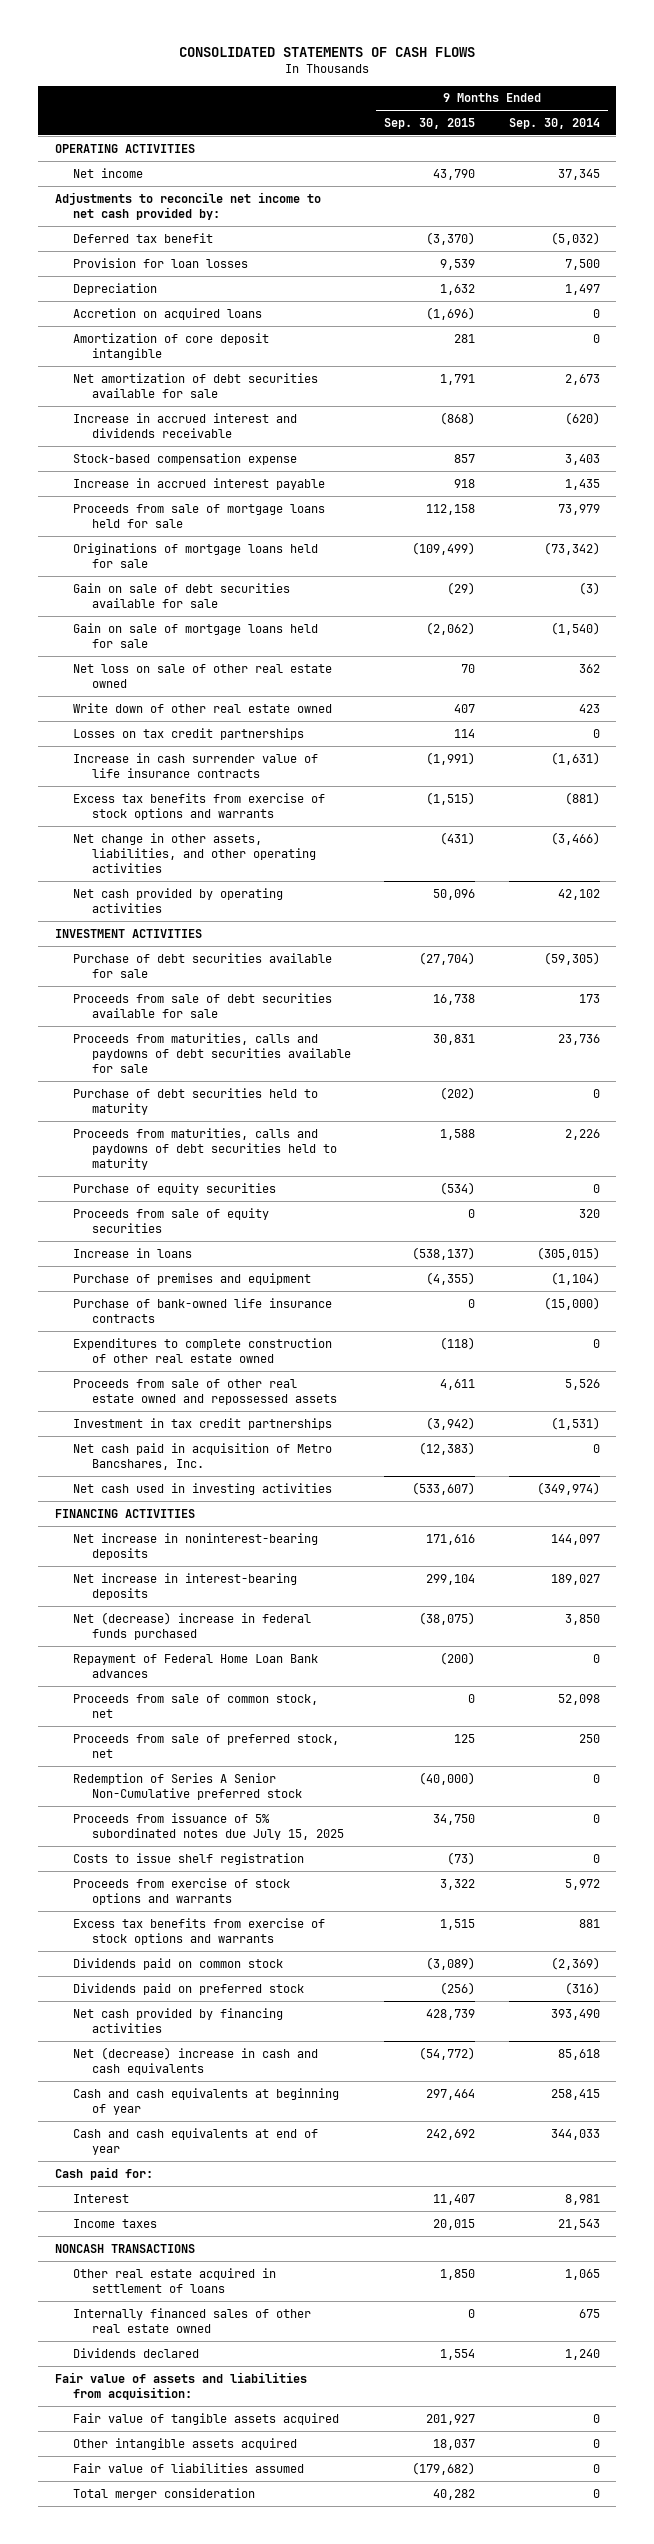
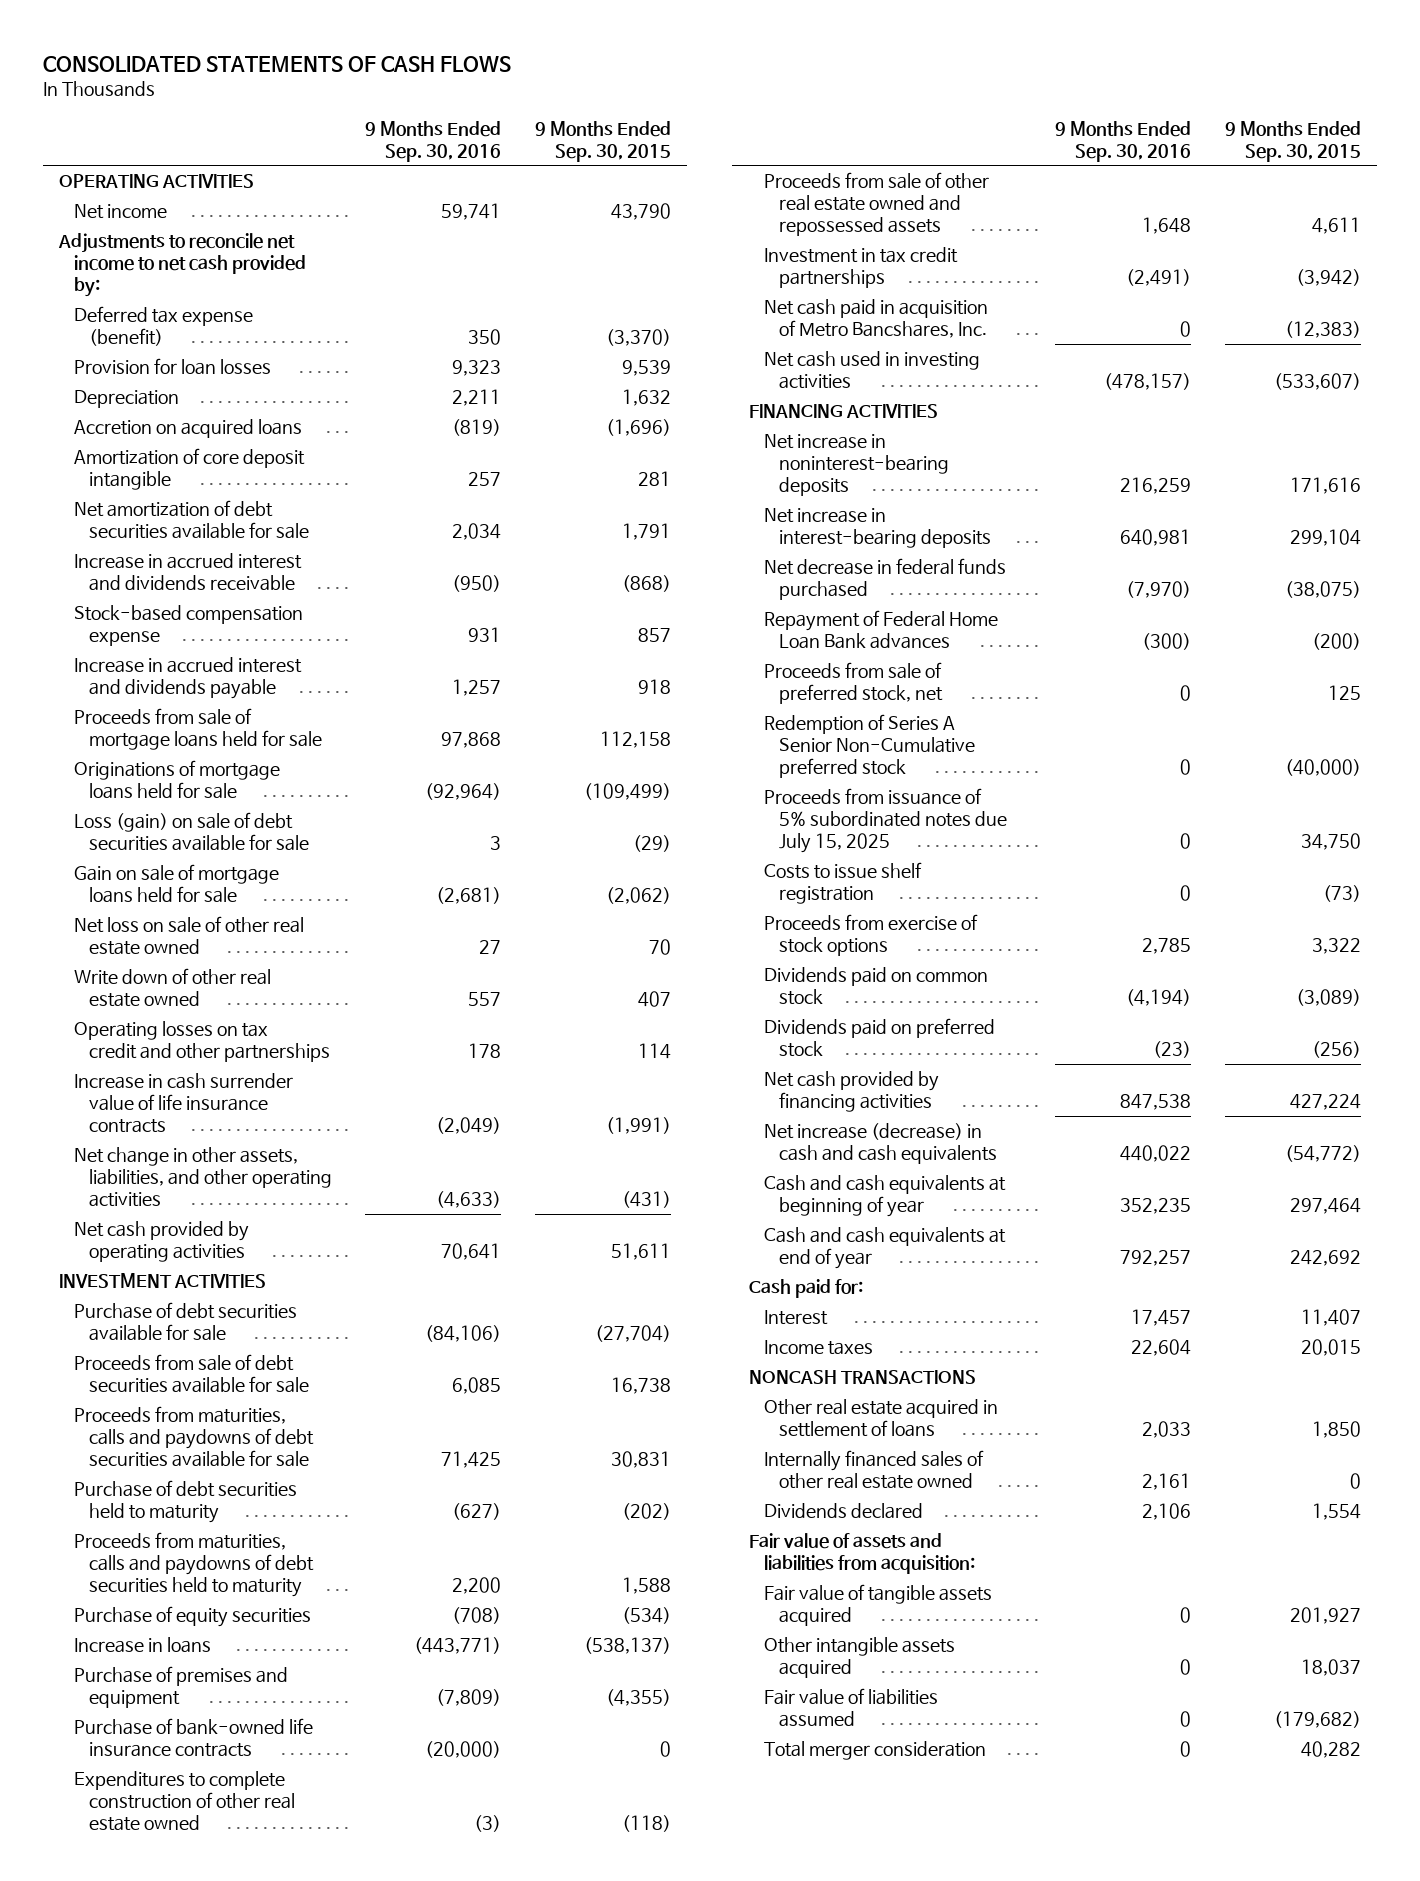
[508,118,600,130] Sep. 30, 2014 -> none
none -> [365,120,502,162] 9 Months Ended Sep. 30, 2016
[73,232,214,243] Deferred tax benefit -> [74,306,254,347] Deferred tax expense (benefit)
[73,477,326,490] Increase in accrued interest payable -> [74,657,303,700] Increase in accrued interest and dividends payable
[73,582,291,608] Gain on sale of debt securities available for sale -> [74,812,310,852] Loss (gain) on sale of debt securities available for sale
[73,727,305,740] Losses on tax credit partnerships -> [74,1021,331,1063] Operating losses on tax credit and other partnerships
[73,792,326,820] Excess tax benefits from exercise of stock options and warrants -> none
[433,888,476,900] 50,096 -> [610,1243,671,1261] 51,611
[73,1207,270,1233] Proceeds from sale of equity securities -> none
[73,1611,312,1640] Net (decrease) increase in federal funds purchased -> [764,558,1007,601] Net decrease in federal funds purchased
[73,1693,319,1718] Proceeds from sale of common stock, net -> none
[73,1917,326,1945] Excess tax benefits from exercise of stock options and warrants -> none
[73,1877,291,1905] Proceeds from exercise of stock options and warrants -> [764,914,979,957] Proceeds from exercise of stock options
[426,2008,476,2020] 428,739 -> [1289,1094,1361,1111] 427,224
[73,2046,319,2075] Net (decrease) increase in cash and cash equivalents -> [764,1123,998,1165] Net increase (decrease) in cash and cash equivalents

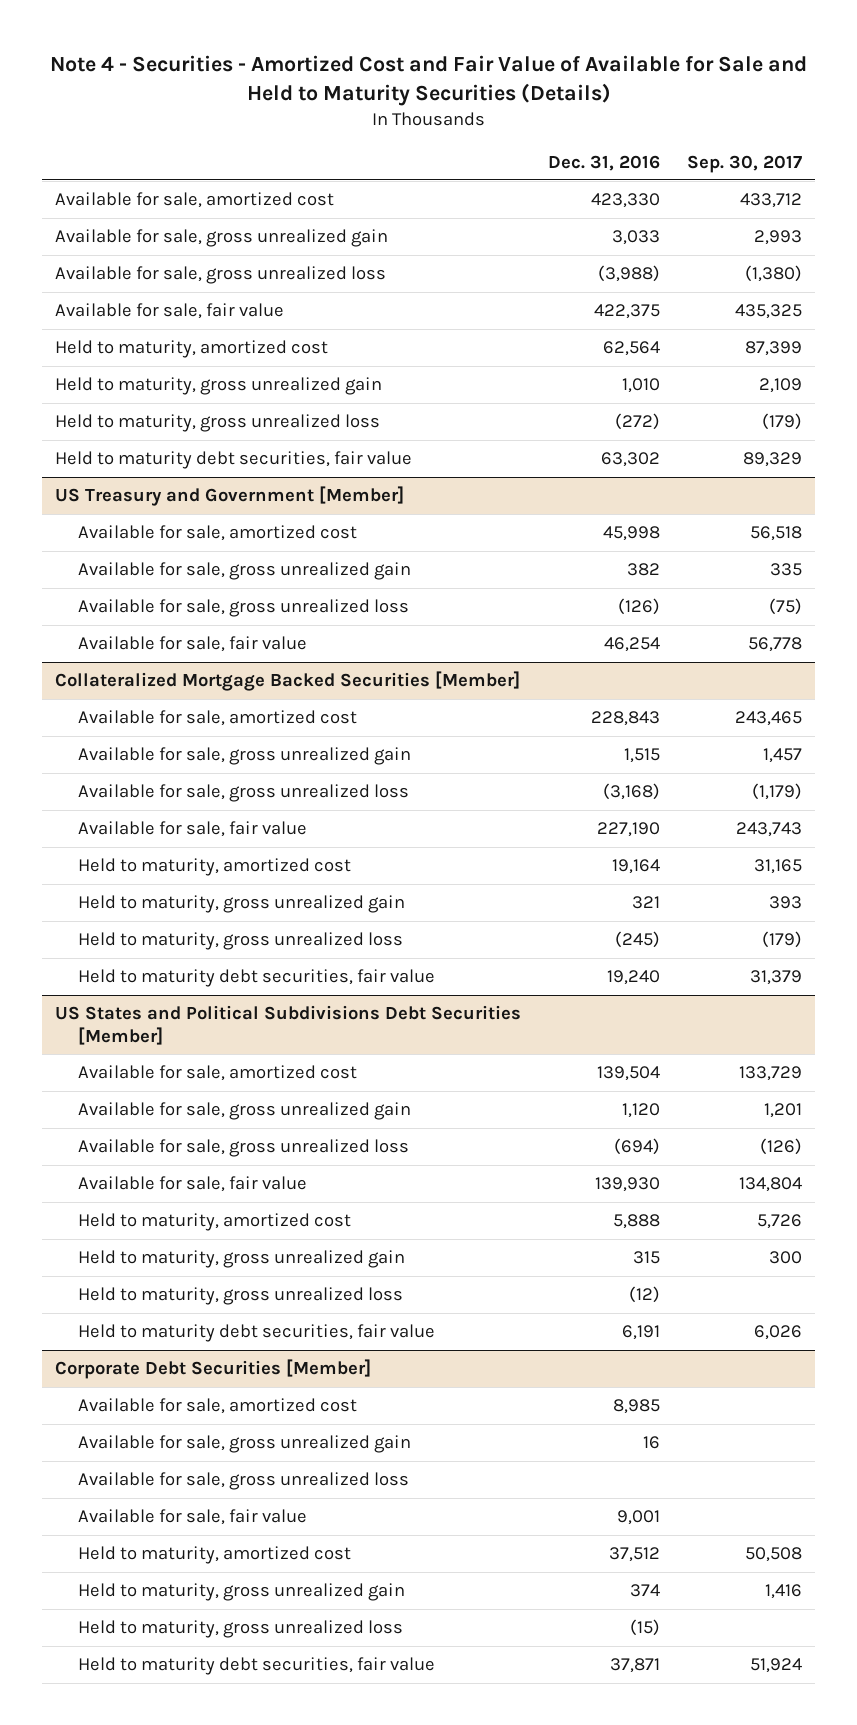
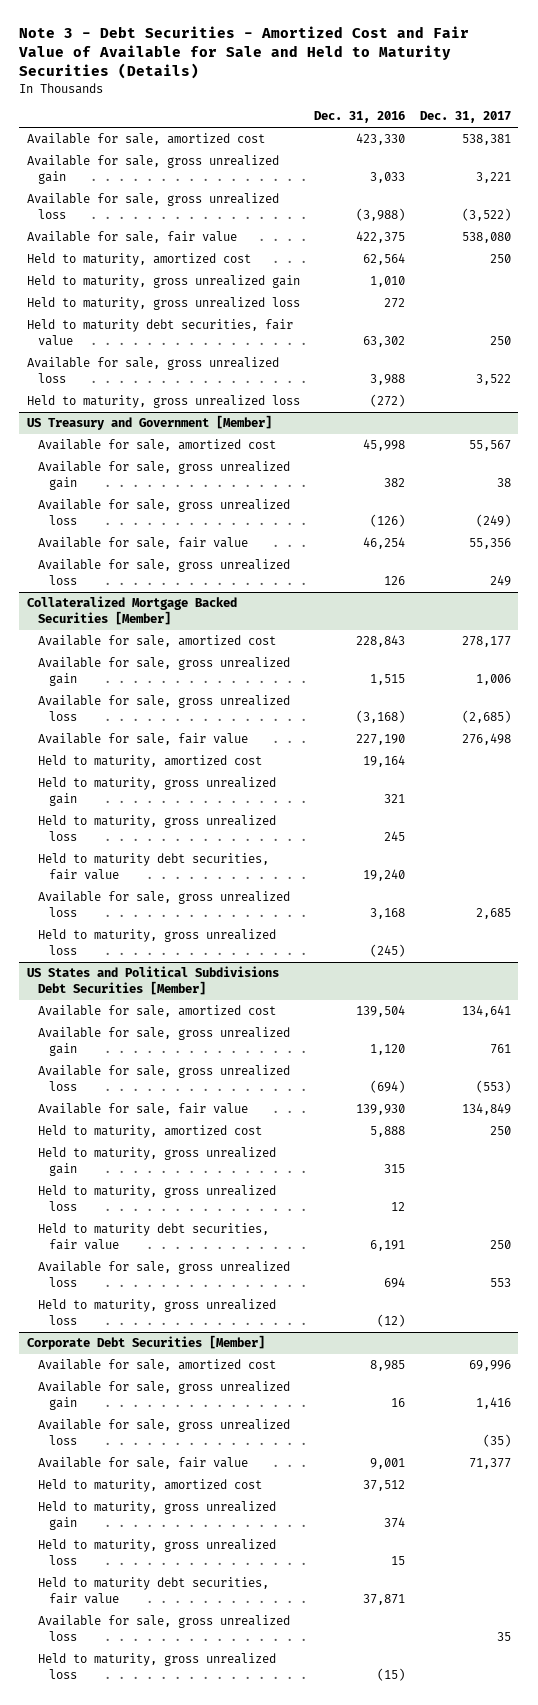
[49,54,807,106] Note 4 - Securities - Amortized Cost and Fair Value of Available for Sale and Held to Maturity Securities (Details) -> [19,26,470,80] Note 3 - Debt Securities - Amortized Cost and Fair Value of Available for Sale and Held to Maturity Securities (Details)
[686,154,802,173] Sep. 30, 2017 -> none
none -> [420,111,512,124] Dec. 31, 2017
none -> [26,297,300,311] Held to maturity, gross unrealized loss
none -> [26,357,279,384] Available for sale, gross unrealized loss
[55,414,381,433] Held to maturity, gross unrealized loss -> [26,395,300,409] Held to maturity, gross unrealized loss
none -> [38,559,291,586] Available for sale, gross unrealized loss
none -> [38,815,277,842] Held to maturity, gross unrealized loss
none -> [38,891,291,918] Available for sale, gross unrealized loss
[78,932,404,951] Held to maturity, gross unrealized loss -> [38,929,277,956] Held to maturity, gross unrealized loss
none -> [38,1185,277,1212] Held to maturity, gross unrealized loss
none -> [38,1261,291,1288] Available for sale, gross unrealized loss
[78,1287,404,1306] Held to maturity, gross unrealized loss -> [38,1299,277,1326] Held to maturity, gross unrealized loss
none -> [38,1539,277,1566] Held to maturity, gross unrealized loss
none -> [38,1615,291,1642] Available for sale, gross unrealized loss
[78,1620,404,1639] Held to maturity, gross unrealized loss -> [38,1653,277,1680] Held to maturity, gross unrealized loss

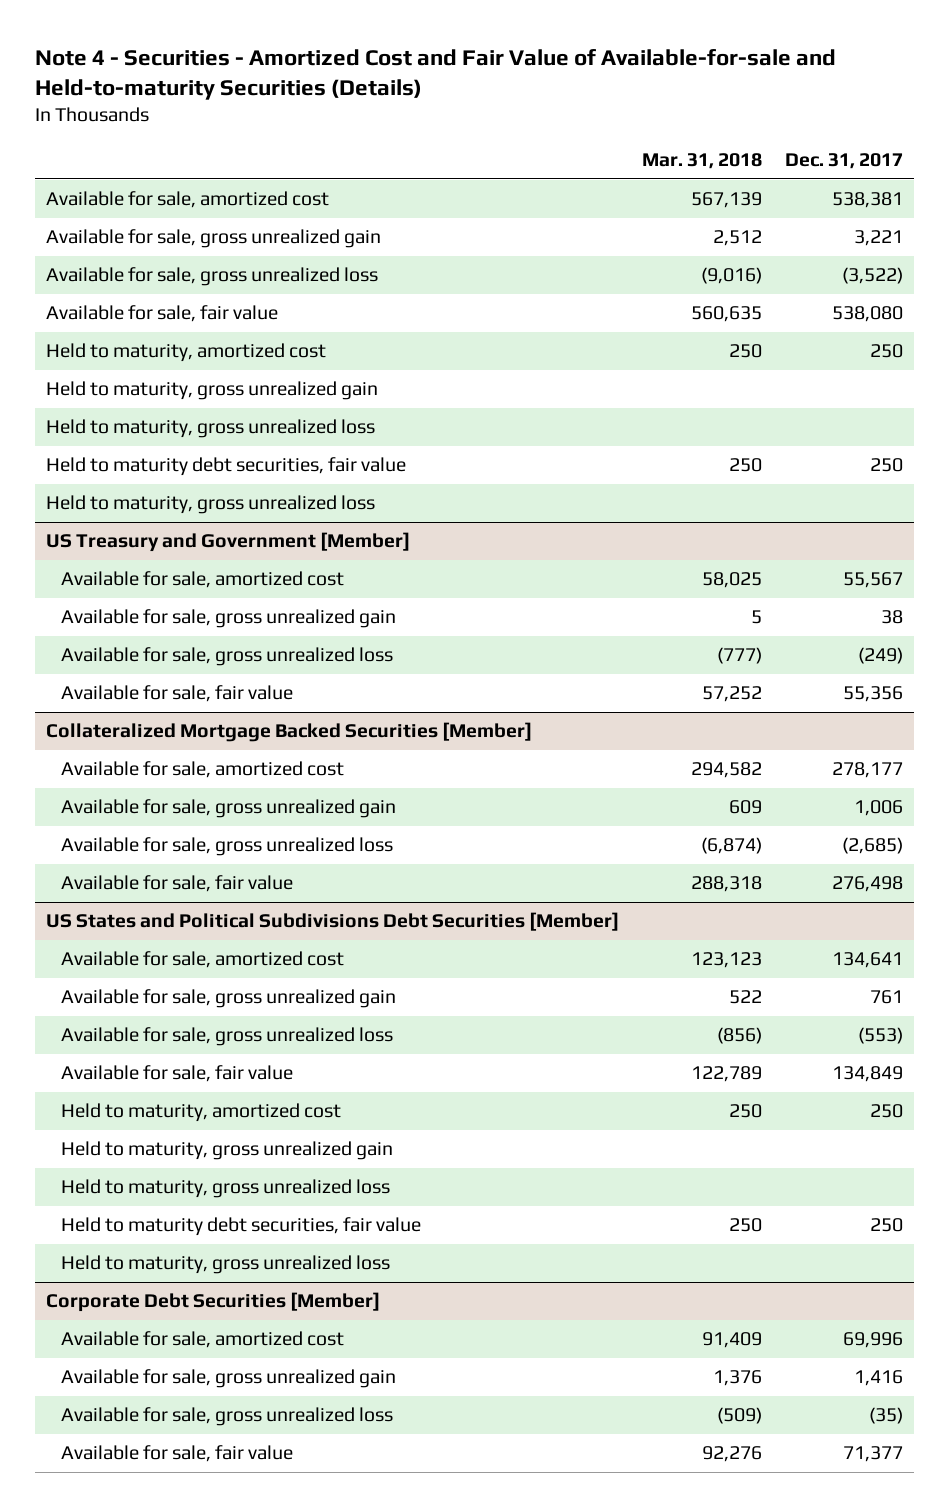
[19,26,470,80] Note 3 - Debt Securities - Amortized Cost and Fair Value of Available for Sale and Held to Maturity Securities (Details) -> [34,48,836,100] Note 4 - Securities - Amortized Cost and Fair Value of Available-for-sale and Held-to-maturity Securities (Details)
[314,111,406,124] Dec. 31, 2016 -> none
none -> [641,152,762,169] Mar. 31, 2018
[26,357,279,384] Available for sale, gross unrealized loss -> none
[38,559,291,586] Available for sale, gross unrealized loss -> none
[38,755,263,769] Held to maturity, amortized cost -> none
[38,777,277,807] Held to maturity, gross unrealized gain -> none
[38,815,277,842] Held to maturity, gross unrealized loss -> none
[38,853,270,881] Held to maturity debt securities, fair value -> none
[38,891,291,918] Available for sale, gross unrealized loss -> none
[38,929,277,956] Held to maturity, gross unrealized loss -> none
[38,1261,291,1288] Available for sale, gross unrealized loss -> none
[38,1479,263,1493] Held to maturity, amortized cost -> none
[38,1501,277,1531] Held to maturity, gross unrealized gain -> none
[38,1539,277,1566] Held to maturity, gross unrealized loss -> none
[38,1577,270,1605] Held to maturity debt securities, fair value -> none
[38,1615,291,1642] Available for sale, gross unrealized loss -> none
[38,1653,277,1680] Held to maturity, gross unrealized loss -> none

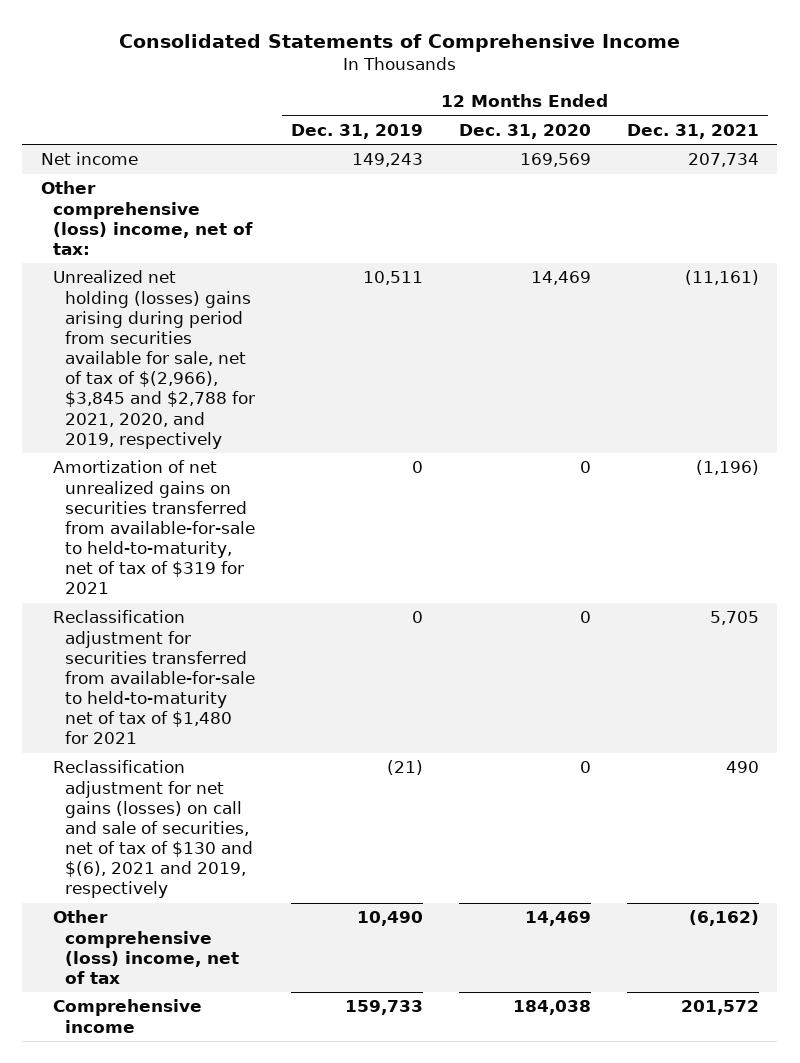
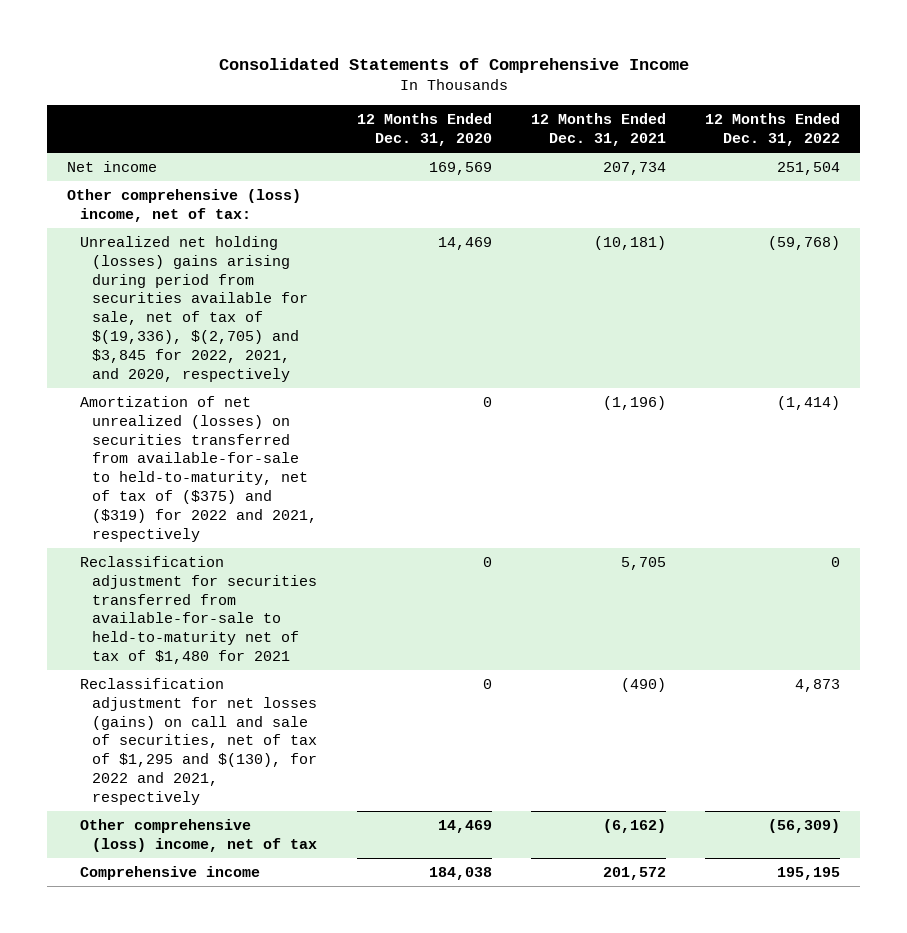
[291,123,424,139] Dec. 31, 2019 -> none
none -> [705,113,841,146] 12 Months Ended Dec. 31, 2022
[52,270,256,449] Unrealized net holding (losses) gains arising during period from securities available for sale, net of tax of $(2,966), $3,845 and $2,788 for 2021, 2020, and 2019, respectively -> [79,235,309,383] Unrealized net holding (losses) gains arising during period from securities available for sale, net of tax of $(19,336), $(2,705) and $3,845 for 2022, 2021, and 2020, respectively
[685,270,760,286] (11,161) -> [593,235,666,250] (10,181)
[52,460,256,595] Amortization of net unrealized gains on securities transferred from available-for-sale to held-to-maturity, net of tax of $319 for 2021 -> [79,395,318,543] Amortization of net unrealized (losses) on securities transferred from available-for-sale to held-to-maturity, net of tax of ($375) and ($319) for 2022 and 2021, respectively
[52,760,254,899] Reclassification adjustment for net gains (losses) on call and sale of securities, net of tax of $130 and $(6), 2021 and 2019, respectively -> [79,677,318,806] Reclassification adjustment for net losses (gains) on call and sale of securities, net of tax of $1,295 and $(130), for 2022 and 2021, respectively
[726,761,760,774] 490 -> [620,677,666,692] (490)

